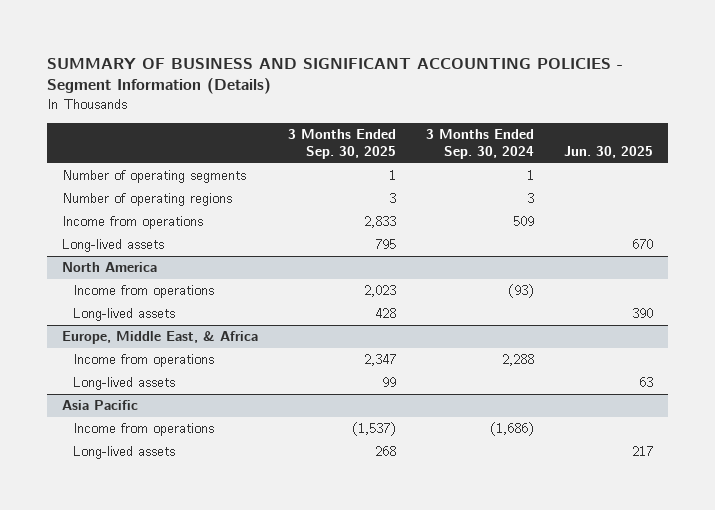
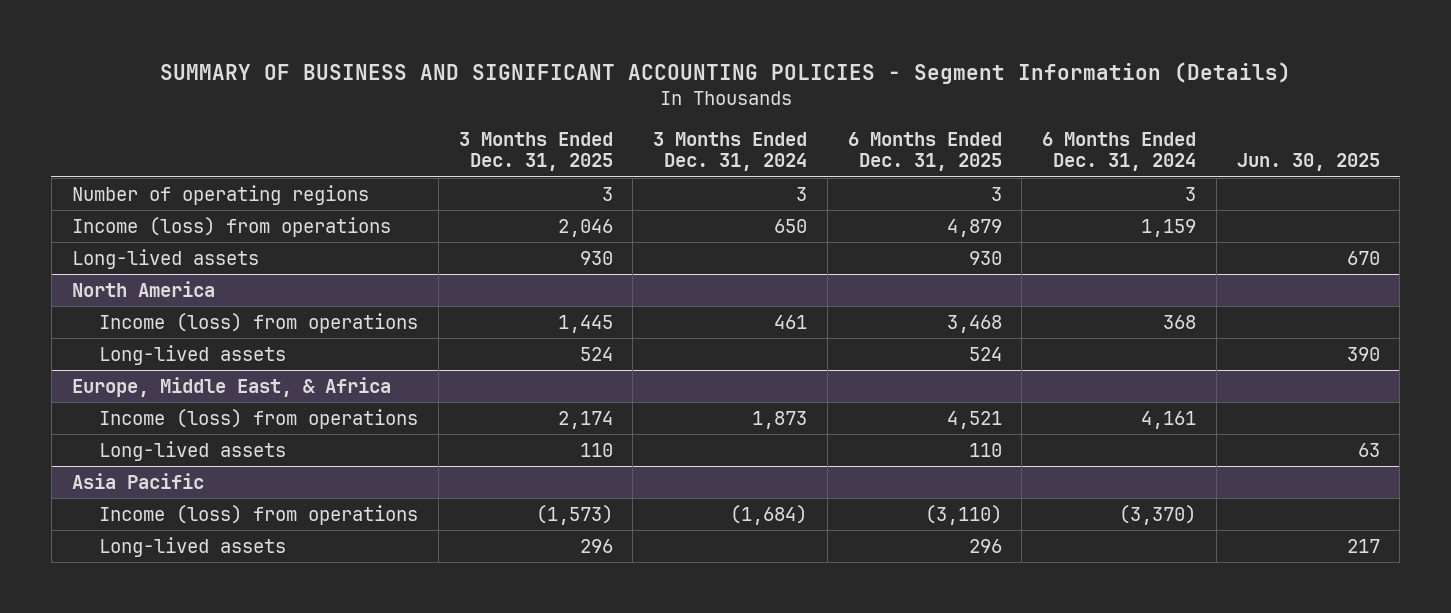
[288,129,397,159] 3 Months Ended Sep. 30, 2025 -> none
[426,129,535,159] 3 Months Ended Sep. 30, 2024 -> none
none -> [458,131,613,172] 3 Months Ended Dec. 31, 2025
none -> [653,131,808,172] 3 Months Ended Dec. 31, 2024
none -> [847,131,1002,172] 6 Months Ended Dec. 31, 2025
none -> [1042,131,1197,172] 6 Months Ended Dec. 31, 2024
[62,170,247,184] Number of operating segments -> none
[62,216,204,230] Income from operations -> [71,216,391,237] Income (loss) from operations
[72,285,214,299] Income from operations -> [99,312,419,333] Income (loss) from operations
[72,354,214,368] Income from operations -> [99,408,419,429] Income (loss) from operations
[72,423,214,437] Income from operations -> [99,504,419,525] Income (loss) from operations

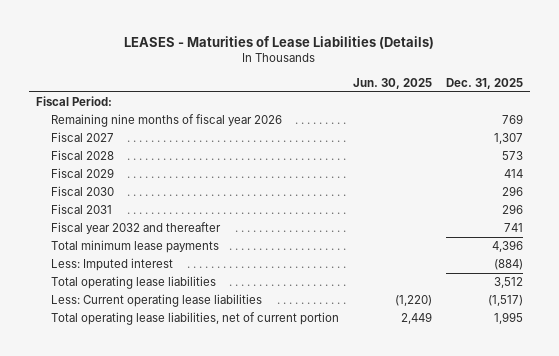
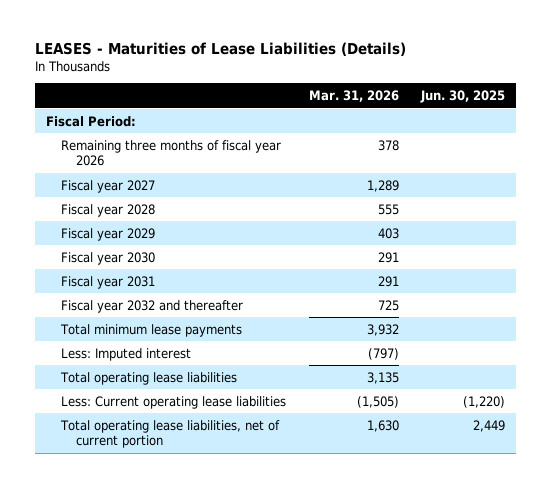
[445,77,523,89] Dec. 31, 2025 -> none
none -> [308,90,399,103] Mar. 31, 2026
[50,114,282,128] Remaining nine months of fiscal year 2026 -> [61,139,282,167] Remaining three months of fiscal year 2026
[50,132,114,143] Fiscal 2027 -> [61,179,156,193] Fiscal year 2027
[50,150,114,161] Fiscal 2028 -> [61,203,156,217] Fiscal year 2028
[50,168,114,179] Fiscal 2029 -> [61,227,156,241] Fiscal year 2029
[50,186,114,197] Fiscal 2030 -> [61,251,156,265] Fiscal year 2030
[50,204,112,215] Fiscal 2031 -> [61,275,156,289] Fiscal year 2031

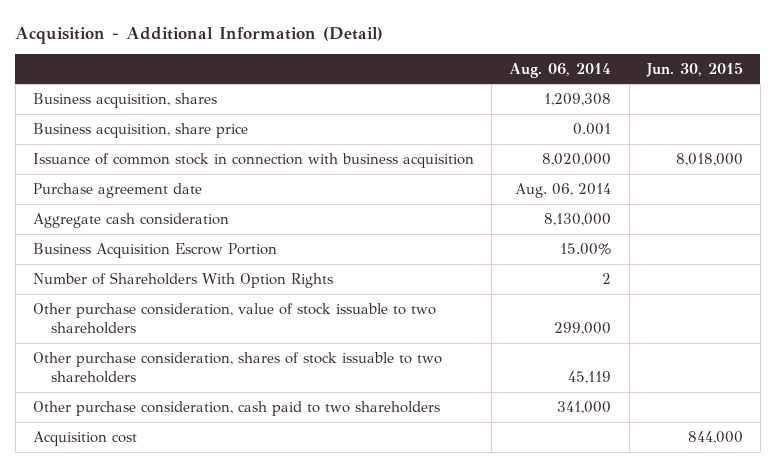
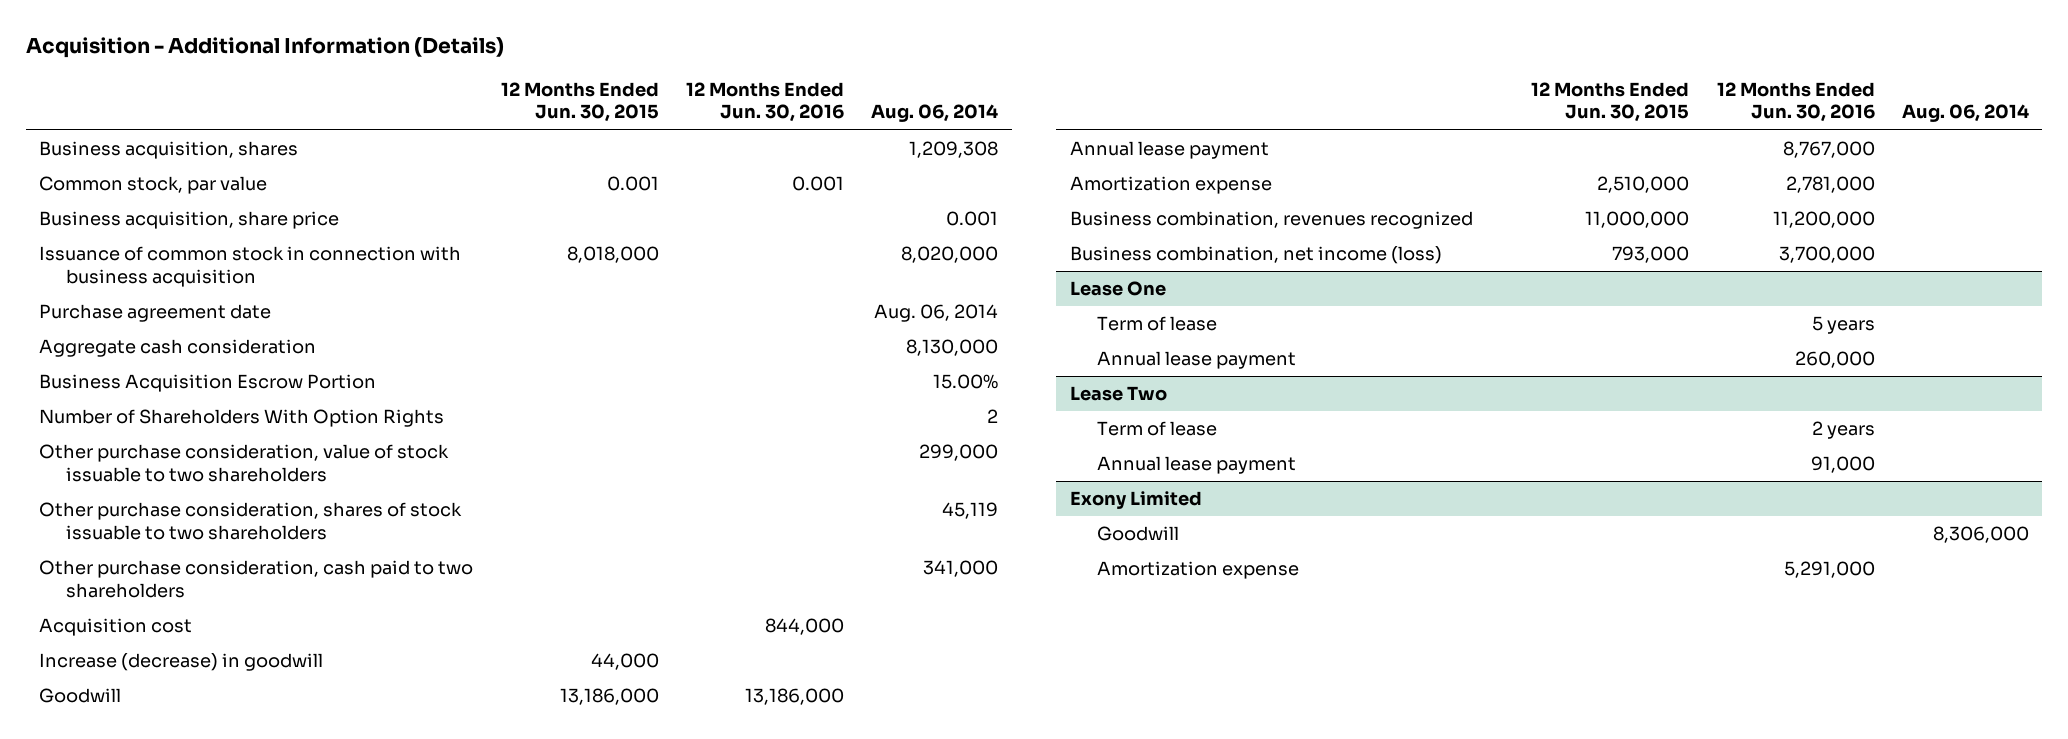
[15,26,384,44] Acquisition - Additional Information (Detail) -> [25,37,504,59] Acquisition - Additional Information (Details)
[645,61,743,77] Jun. 30, 2015 -> none
none -> [500,81,659,123] 12 Months Ended Jun. 30, 2015
none -> [685,81,844,123] 12 Months Ended Jun. 30, 2016
none -> [39,176,268,195] Common stock, par value
none -> [39,653,324,672] Increase (decrease) in goodwill
none -> [39,688,122,704] Goodwill
none -> [1069,141,1269,160] Annual lease payment
none -> [1069,176,1272,195] Amortization expense
none -> [1069,211,1473,230] Business combination, revenues recognized
none -> [1069,246,1442,265] Business combination, net income (loss)
none -> [1069,281,1166,297] Lease One
none -> [1096,316,1217,332] Term of lease
none -> [1096,351,1296,370] Annual lease payment
none -> [1069,386,1167,402] Lease Two
none -> [1096,421,1217,437] Term of lease
none -> [1096,456,1296,475] Annual lease payment
none -> [1069,491,1202,510] Exony Limited
none -> [1096,526,1179,542] Goodwill
none -> [1096,561,1299,580] Amortization expense

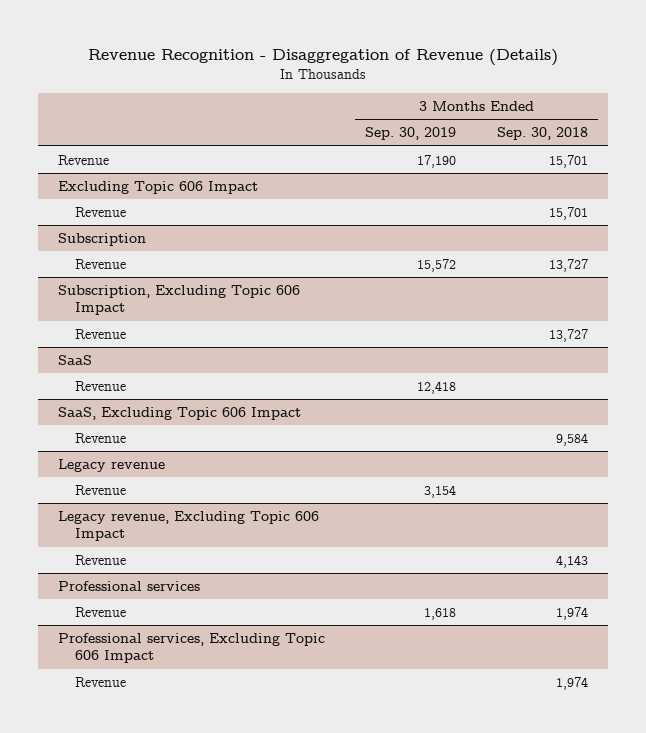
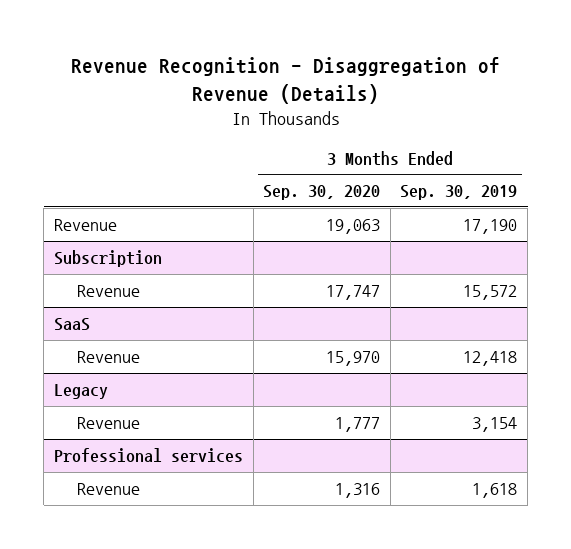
[496,127,588,141] Sep. 30, 2018 -> none
none -> [263,185,381,201] Sep. 30, 2020
[57,181,258,195] Excluding Topic 606 Impact -> none
[75,207,127,218] Revenue -> none
[57,285,300,316] Subscription, Excluding Topic 606 Impact -> none
[75,329,127,340] Revenue -> none
[57,407,301,421] SaaS, Excluding Topic 606 Impact -> none
[75,433,127,444] Revenue -> none
[57,459,165,473] Legacy revenue -> [54,384,109,400] Legacy
[57,511,319,542] Legacy revenue, Excluding Topic 606 Impact -> none
[75,555,127,566] Revenue -> none
[57,633,325,664] Professional services, Excluding Topic 606 Impact -> none
[75,677,127,688] Revenue -> none

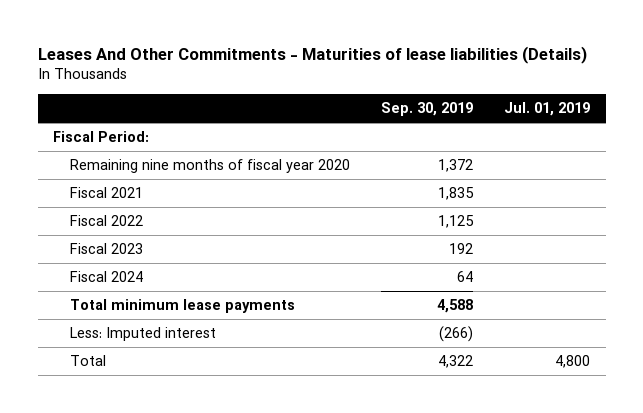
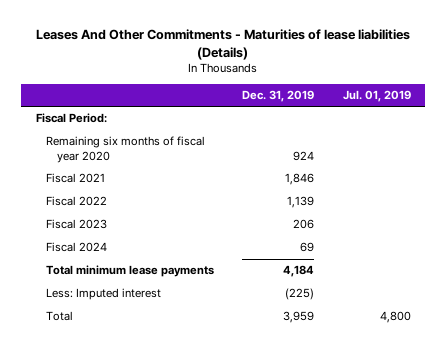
[380,102,473,117] Sep. 30, 2019 -> none
none -> [242,89,315,102] Dec. 31, 2019
[69,159,350,174] Remaining nine months of fiscal year 2020 -> [46,136,206,164] Remaining six months of fiscal year 2020

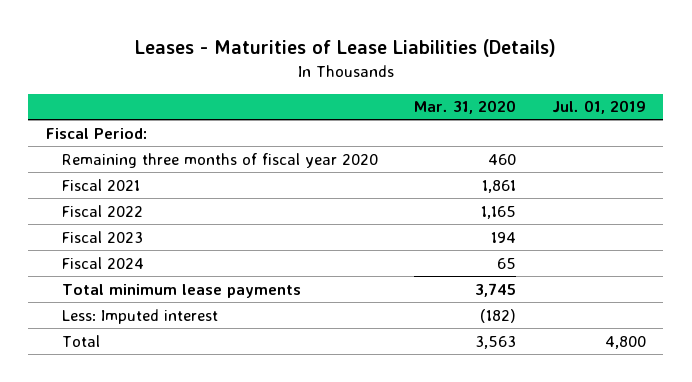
[36,29,411,60] Leases And Other Commitments - Maturities of lease liabilities (Details) -> [134,39,556,58] Leases - Maturities of Lease Liabilities (Details)
[242,89,315,102] Dec. 31, 2019 -> none
none -> [413,100,516,115] Mar. 31, 2020
[46,136,206,164] Remaining six months of fiscal year 2020 -> [62,152,379,168] Remaining three months of fiscal year 2020

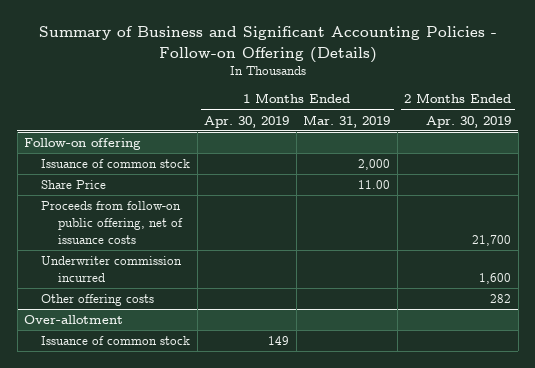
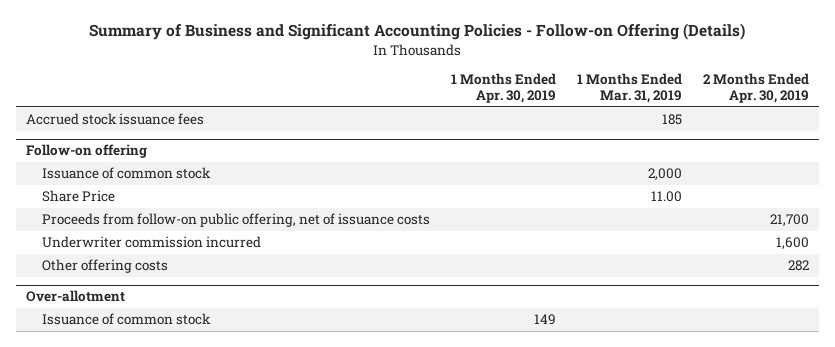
none -> [26,113,205,126] Accrued stock issuance fees

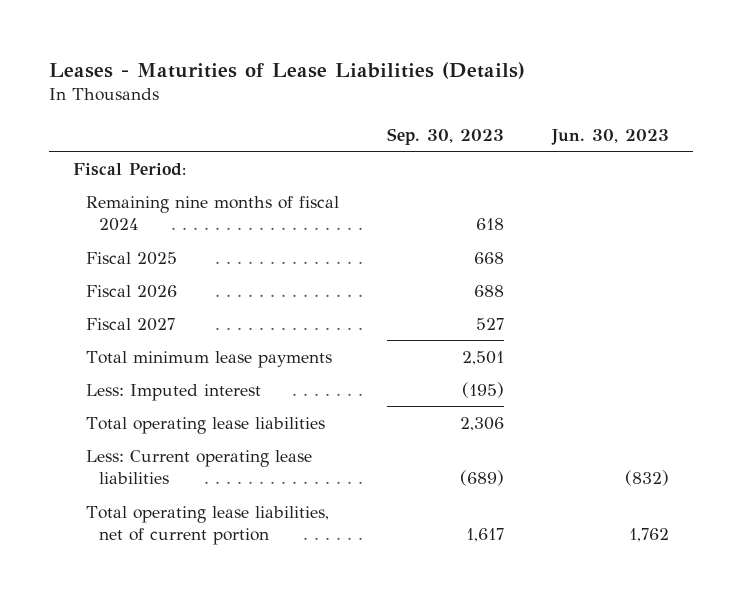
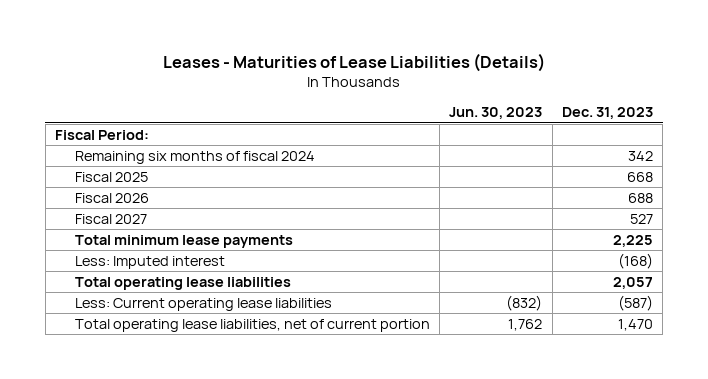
[386,127,504,145] Sep. 30, 2023 -> none
none -> [561,107,653,120] Dec. 31, 2023
[86,195,340,232] Remaining nine months of fiscal 2024 -> [74,150,315,164] Remaining six months of fiscal 2024

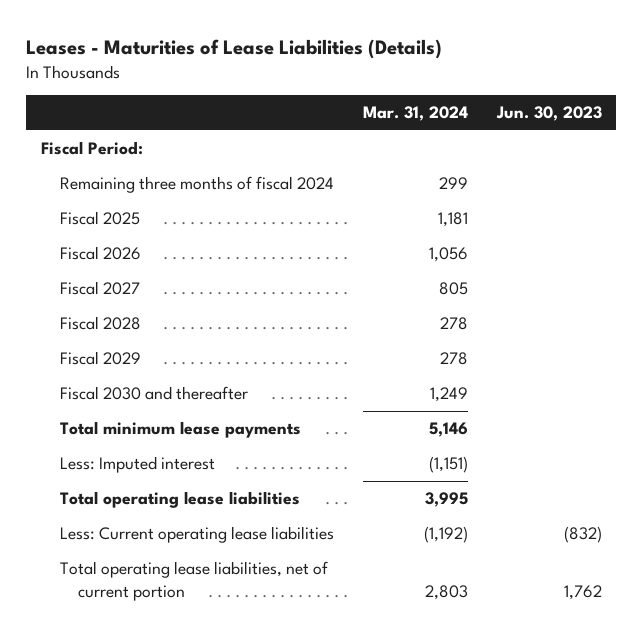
[561,107,653,120] Dec. 31, 2023 -> none
none -> [362,106,468,122] Mar. 31, 2024
[74,150,315,164] Remaining six months of fiscal 2024 -> [59,176,334,194] Remaining three months of fiscal 2024
none -> [59,316,141,331] Fiscal 2028
none -> [59,351,141,366] Fiscal 2029
none -> [59,386,248,401] Fiscal 2030 and thereafter

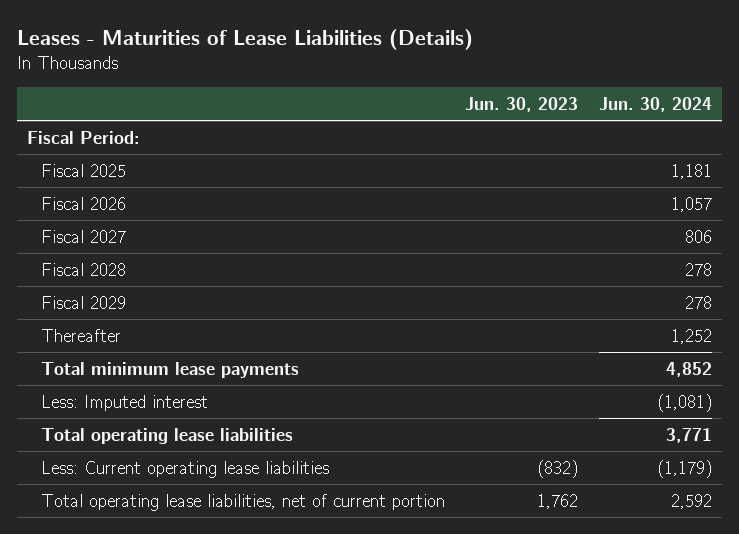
[362,106,468,122] Mar. 31, 2024 -> none
none -> [598,96,712,112] Jun. 30, 2024
[59,176,334,194] Remaining three months of fiscal 2024 -> none
[59,386,248,401] Fiscal 2030 and thereafter -> [41,328,122,342] Thereafter

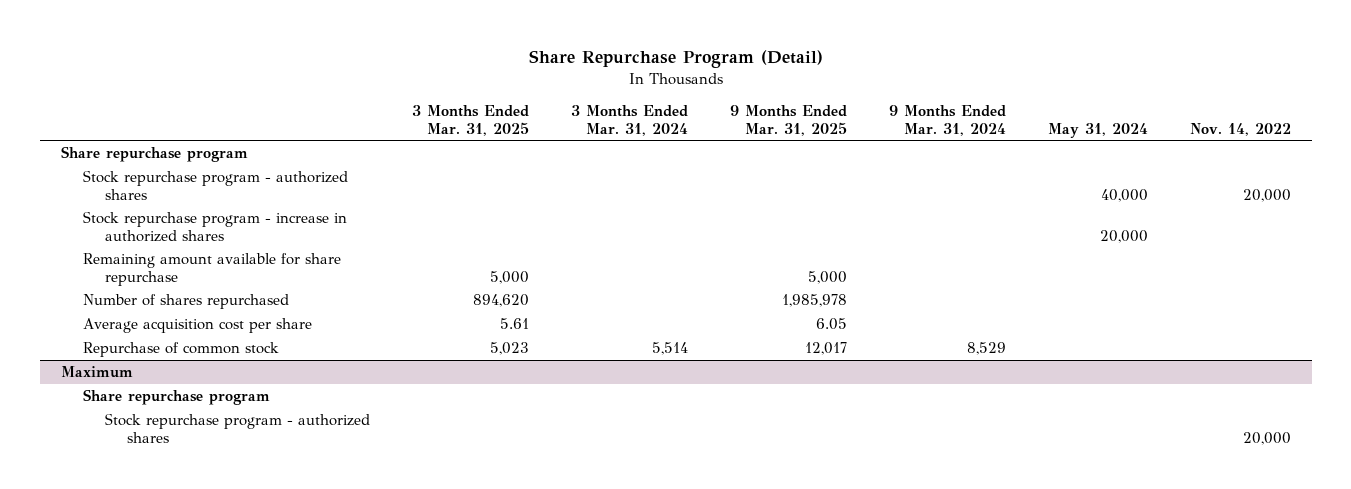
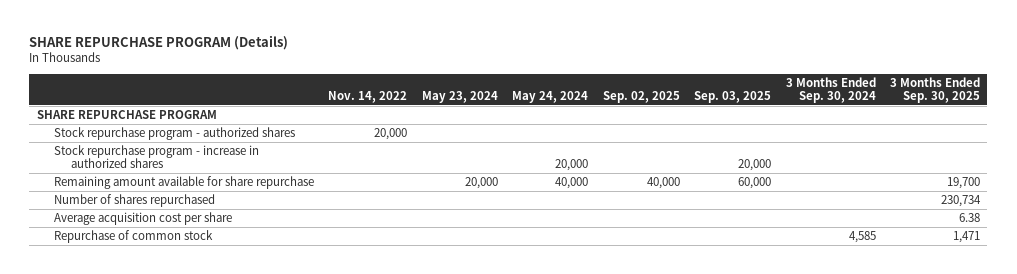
[528,50,823,69] Share Repurchase Program (Detail) -> [29,35,289,51] SHARE REPURCHASE PROGRAM (Details)
[411,104,529,136] 3 Months Ended Mar. 31, 2025 -> none
[570,104,688,136] 3 Months Ended Mar. 31, 2024 -> none
[729,104,847,136] 9 Months Ended Mar. 31, 2025 -> none
[888,104,1006,136] 9 Months Ended Mar. 31, 2024 -> none
[1047,122,1148,138] May 31, 2024 -> none
none -> [421,91,498,104] May 23, 2024
none -> [512,91,589,104] May 24, 2024
none -> [602,91,680,104] Sep. 02, 2025
none -> [694,91,772,104] Sep. 03, 2025
none -> [785,76,876,104] 3 Months Ended Sep. 30, 2024
none -> [890,76,981,104] 3 Months Ended Sep. 30, 2025
[60,146,248,163] Share repurchase program -> [36,110,217,120] SHARE REPURCHASE PROGRAM
[60,366,133,379] Maximum -> none
[82,389,270,406] Share repurchase program -> none
[104,413,370,443] Stock repurchase program - authorized shares -> none

